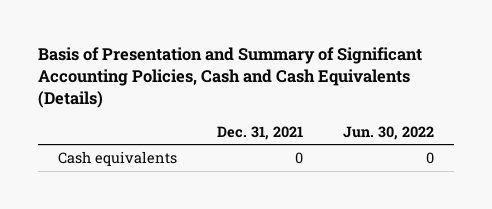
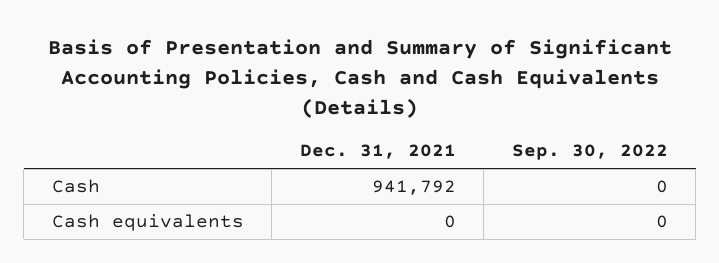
[342,125,434,140] Jun. 30, 2022 -> none
none -> [511,144,668,161] Sep. 30, 2022
none -> [51,179,100,194] Cash

